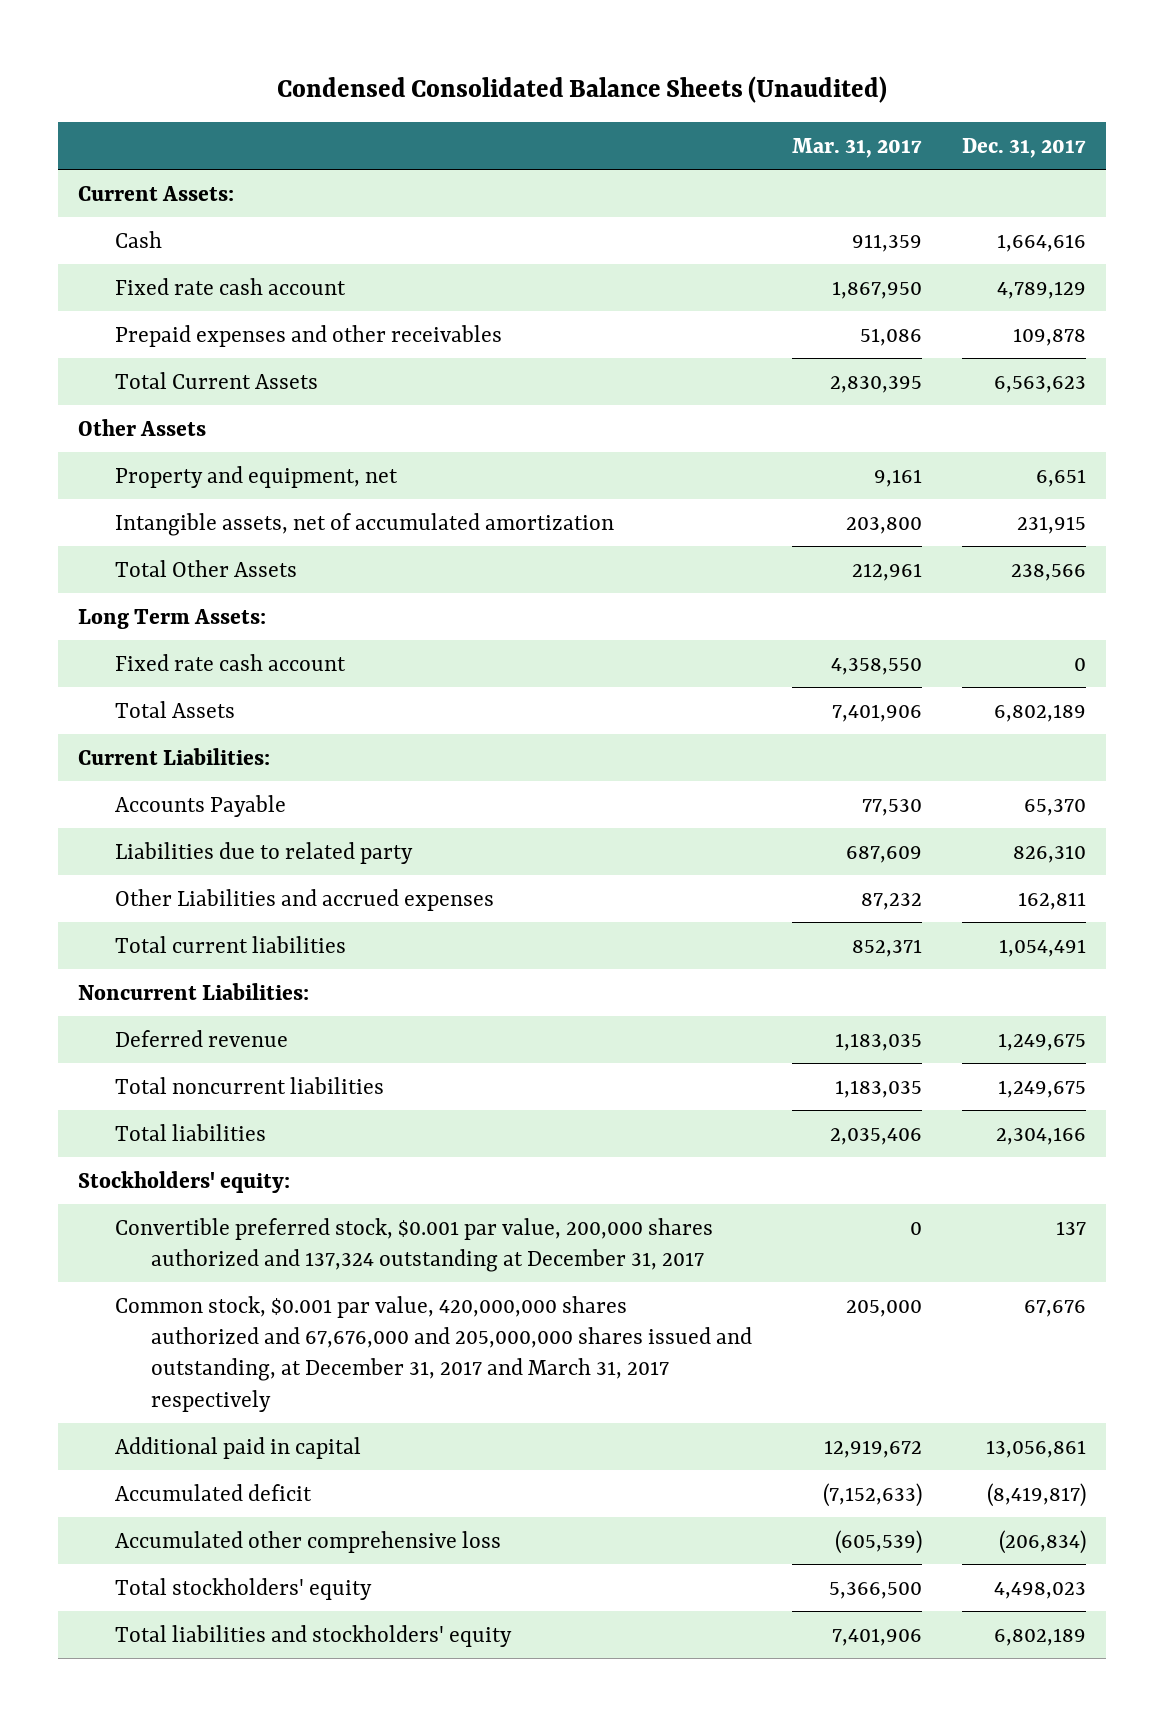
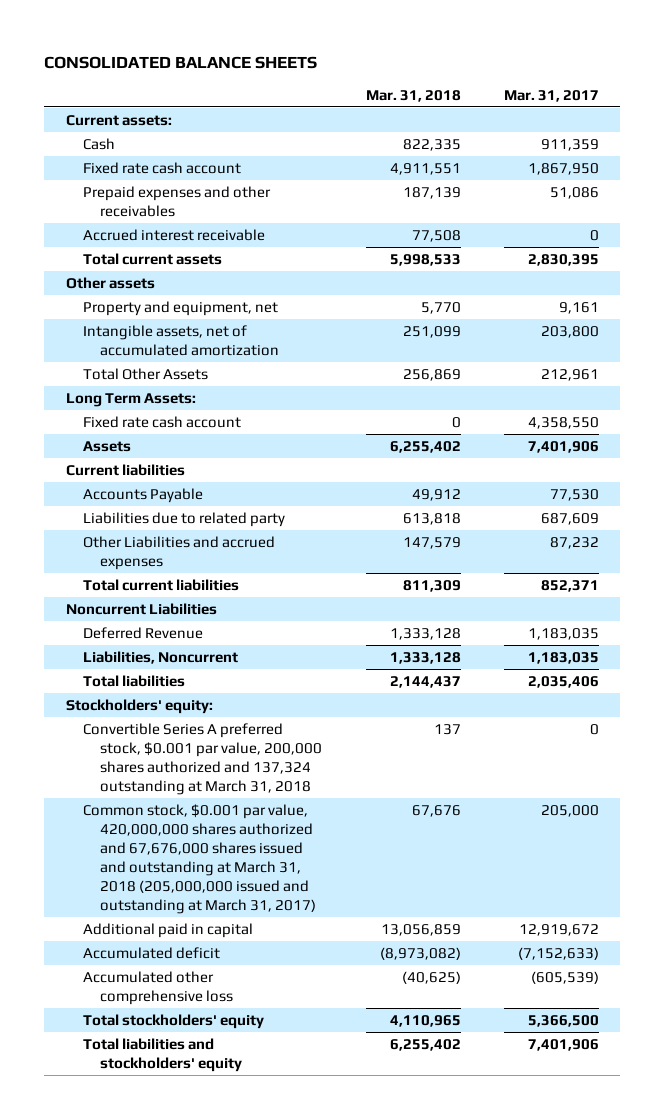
[277,76,888,104] Condensed Consolidated Balance Sheets (Unaudited) -> [44,55,318,69] CONSOLIDATED BALANCE SHEETS
[961,138,1086,159] Dec. 31, 2017 -> none
none -> [365,89,461,102] Mar. 31, 2018
[78,185,235,201] Current Assets: -> [66,114,173,126] Current assets:
none -> [83,228,266,241] Accrued interest receivable
[114,371,318,389] Total Current Assets -> [83,252,223,265] Total current assets
[78,418,207,436] Other Assets -> [66,276,156,289] Other assets
[114,700,235,718] Total Assets -> [83,440,132,452] Assets
[78,747,271,765] Current Liabilities: -> [66,463,186,476] Current liabilities
[78,982,310,1000] Noncurrent Liabilities: -> [66,602,218,615] Noncurrent Liabilities
[114,1029,288,1047] Deferred revenue -> [83,626,204,639] Deferred Revenue
[114,1076,384,1094] Total noncurrent liabilities -> [83,650,239,664] Liabilities, Noncurrent
[114,1217,713,1272] Convertible preferred stock, $0.001 par value, 200,000 shares authorized and 137,324 outstanding at December 31, 2017 -> [83,722,323,795] Convertible Series A preferred stock, $0.001 par value, 200,000 shares authorized and 137,324 outstanding at March 31, 2018
[114,1295,753,1412] Common stock, $0.001 par value, 420,000,000 shares authorized and 67,676,000 and 205,000,000 shares issued and outstanding, at December 31, 2017 and March 31, 2017 respectively -> [83,803,317,914] Common stock, $0.001 par value, 420,000,000 shares authorized and 67,676,000 shares issued and outstanding at March 31, 2018 (205,000,000 issued and outstanding at March 31, 2017)

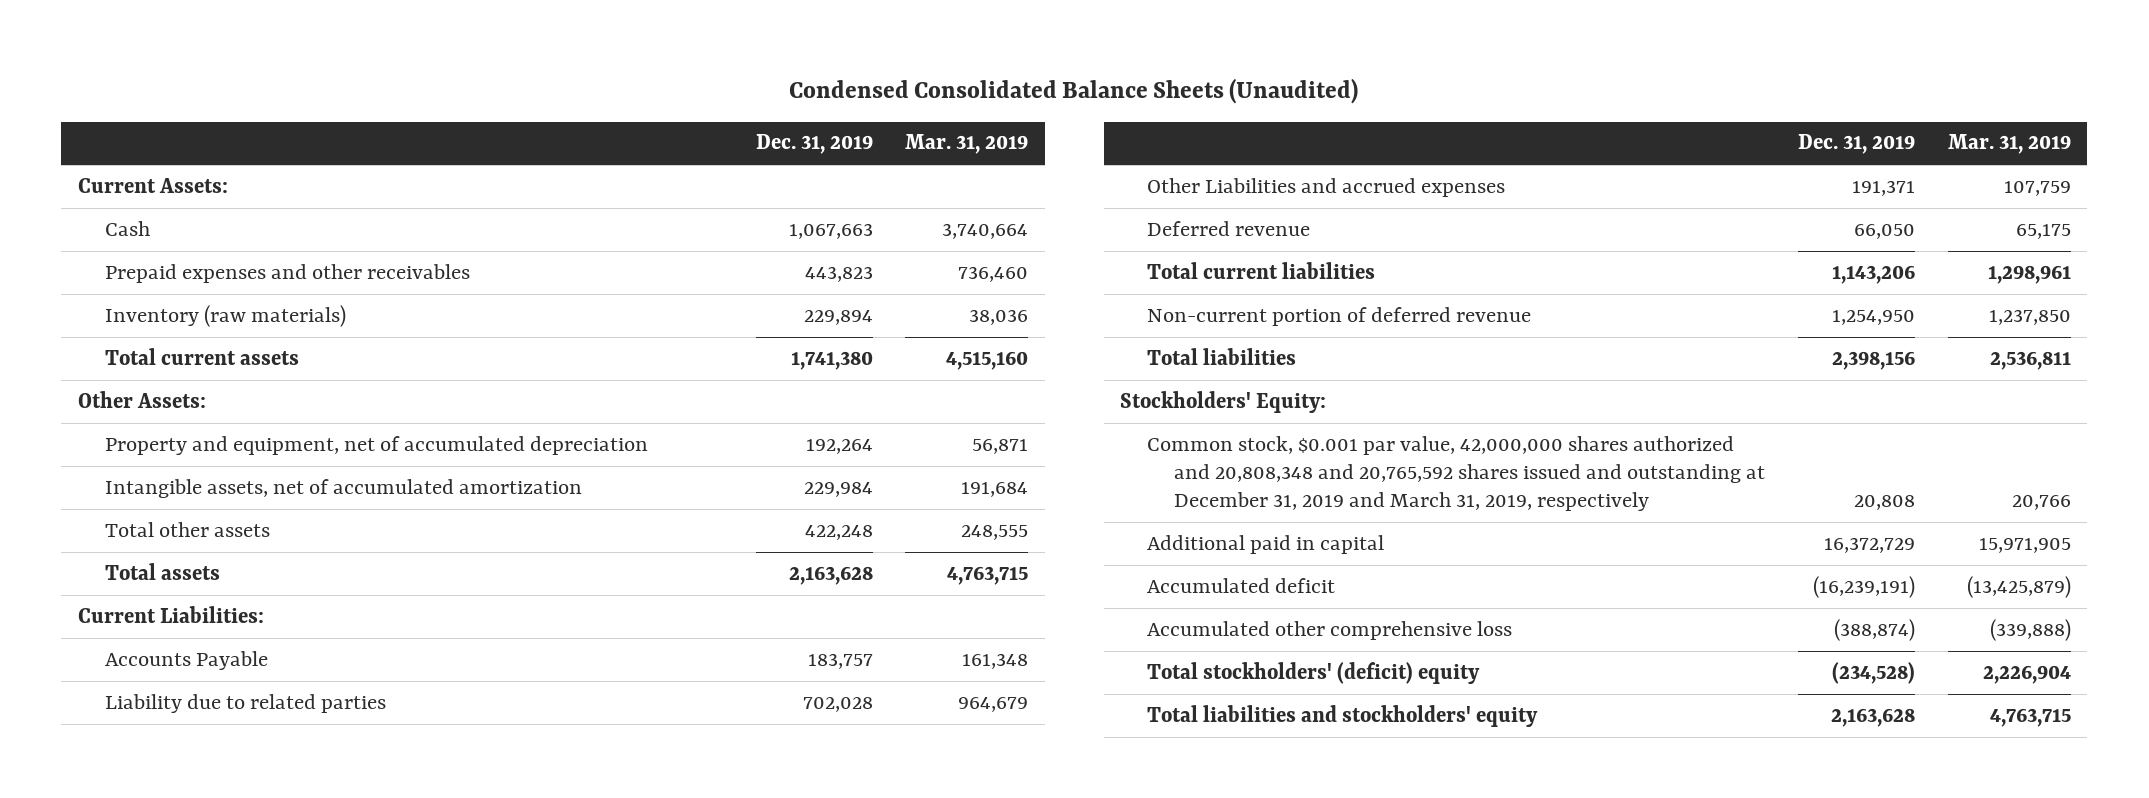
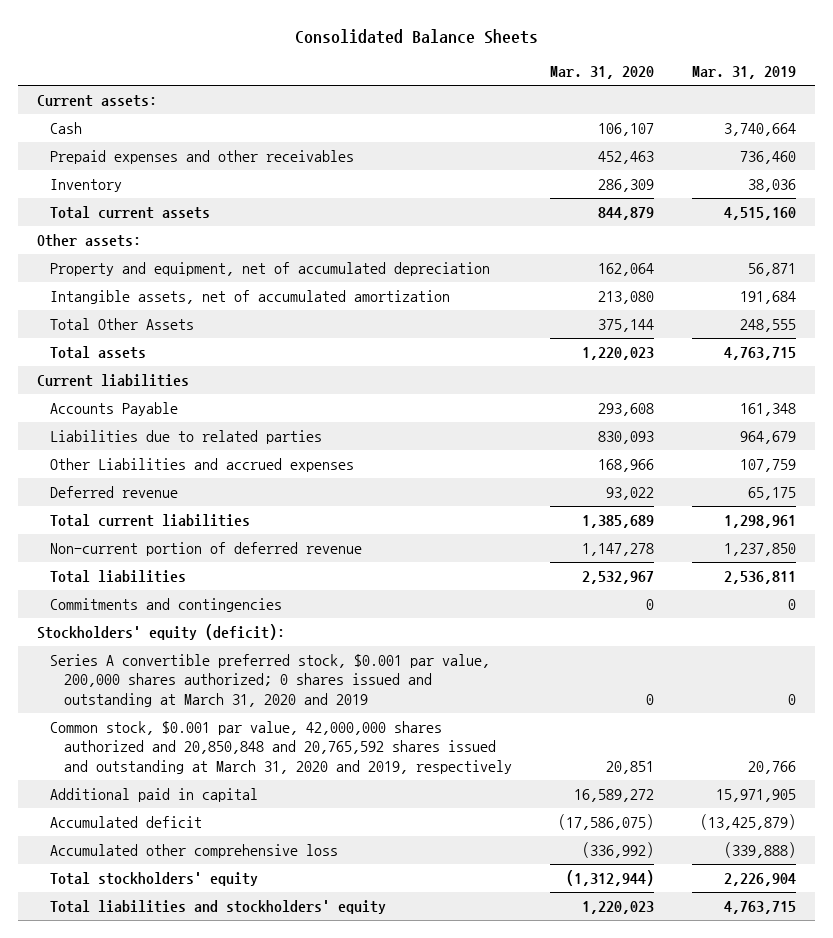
[789,77,1359,104] Condensed Consolidated Balance Sheets (Unaudited) -> [294,29,538,45] Consolidated Balance Sheets
[755,134,873,155] Dec. 31, 2019 -> none
none -> [549,66,654,80] Mar. 31, 2020
[77,177,228,193] Current Assets: -> [37,94,158,107] Current assets:
[104,304,346,327] Inventory (raw materials) -> [50,178,123,192] Inventory
[77,390,206,408] Other Assets: -> [37,233,142,247] Other assets:
[104,521,270,537] Total other assets -> [50,317,195,330] Total Other Assets
[77,605,264,623] Current Liabilities: -> [37,373,190,387] Current liabilities
[104,693,386,713] Liability due to related parties -> [50,429,323,444] Liabilities due to related parties
none -> [50,597,283,612] Commitments and contingencies
[1120,390,1327,413] Stockholders' Equity: -> [37,623,286,640] Stockholders' equity (deficit):
none -> [50,653,491,707] Series A convertible preferred stock, $0.001 par value, 200,000 shares authorized; 0 shares issued and outstanding at March 31, 2020 and 2019
[1147,435,1766,512] Common stock, $0.001 par value, 42,000,000 shares authorized and 20,808,348 and 20,765,592 shares issued and outstanding at December 31, 2019 and March 31, 2019, respectively -> [50,720,512,774] Common stock, $0.001 par value, 42,000,000 shares authorized and 20,850,848 and 20,765,592 shares issued and outstanding at March 31, 2020 and 2019, respectively
[1147,661,1481,684] Total stockholders' (deficit) equity -> [50,871,259,886] Total stockholders' equity

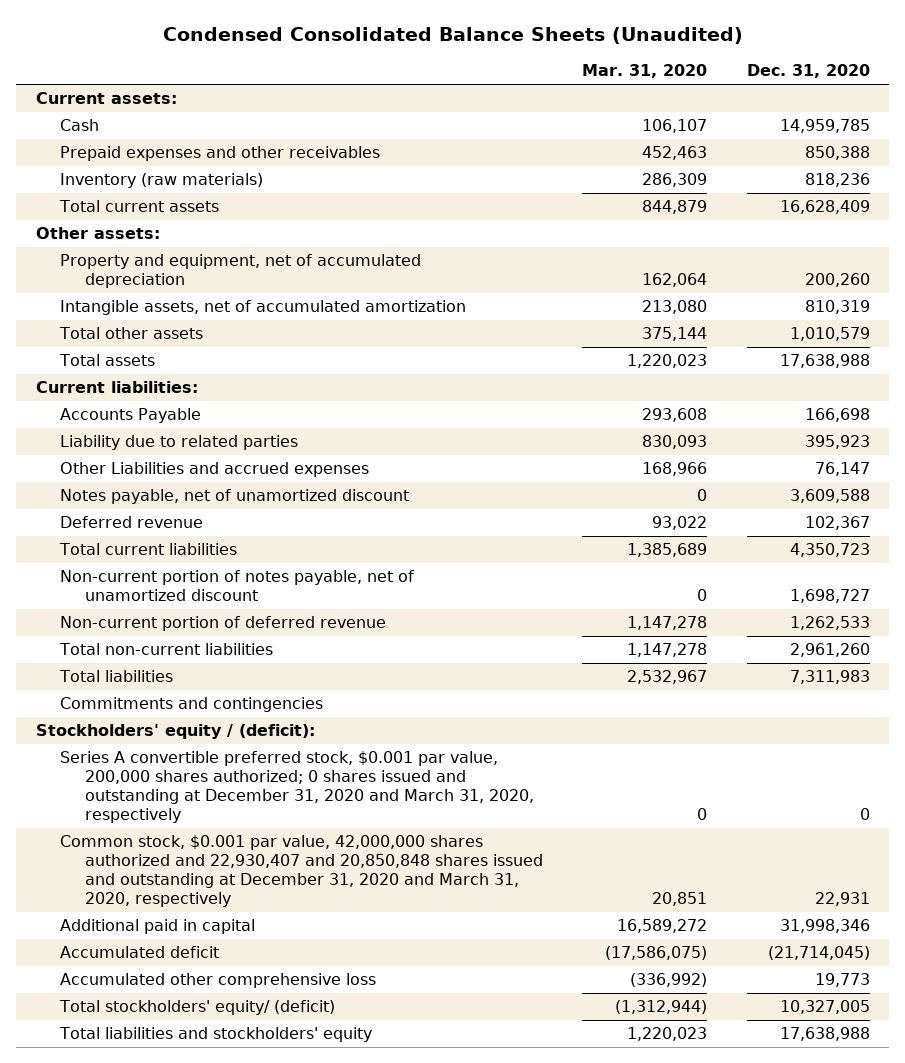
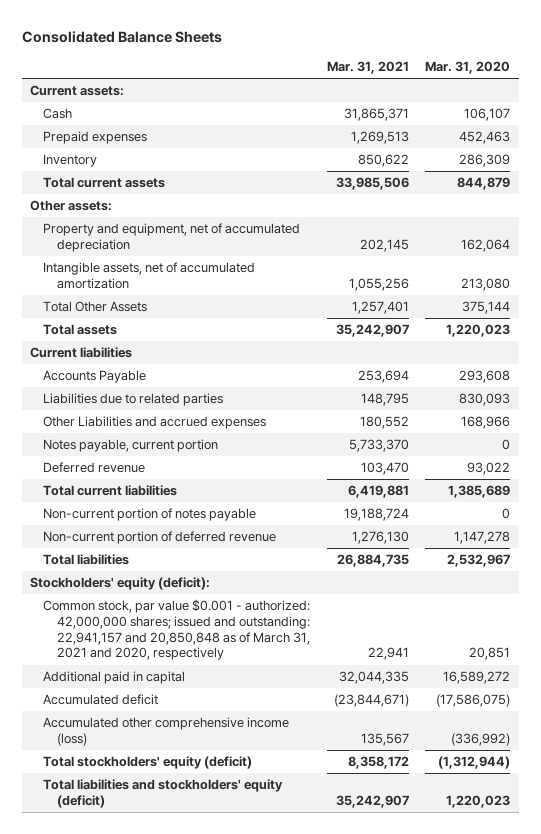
[162,26,743,44] Condensed Consolidated Balance Sheets (Unaudited) -> [22,30,223,43] Consolidated Balance Sheets
[746,64,870,79] Dec. 31, 2020 -> none
none -> [326,60,409,74] Mar. 31, 2021
[60,146,381,162] Prepaid expenses and other receivables -> [43,131,148,145] Prepaid expenses
[60,173,264,189] Inventory (raw materials) -> [43,154,98,168] Inventory
[59,327,204,340] Total other assets -> [43,301,148,313] Total Other Assets
[35,381,198,394] Current liabilities: -> [30,347,133,359] Current liabilities
[60,435,299,451] Liability due to related parties -> [43,393,224,407] Liabilities due to related parties
[60,489,410,505] Notes payable, net of unamortized discount -> [43,439,219,453] Notes payable, current portion
[60,570,415,602] Non-current portion of notes payable, net of unamortized discount -> [43,508,257,522] Non-current portion of notes payable
[59,643,274,656] Total non-current liabilities -> none
[60,697,324,713] Commitments and contingencies -> none
[60,751,534,824] Series A convertible preferred stock, $0.001 par value, 200,000 shares authorized; 0 shares issued and outstanding at December 31, 2020 and March 31, 2020, respectively -> none
[35,724,315,740] Stockholders' equity / (deficit): -> [30,577,211,591] Stockholders' equity (deficit):
[60,835,543,908] Common stock, $0.001 par value, 42,000,000 shares authorized and 22,930,407 and 20,850,848 shares issued and outstanding at December 31, 2020 and March 31, 2020, respectively -> [43,599,311,661] Common stock, par value $0.001 - authorized: 42,000,000 shares; issued and outstanding: 22,941,157 and 20,850,848 as of March 31, 2021 and 2020, respectively
[60,973,377,989] Accumulated other comprehensive loss -> [43,717,290,746] Accumulated other comprehensive income (loss)
[59,1000,336,1016] Total stockholders' equity/ (deficit) -> [43,756,253,770] Total stockholders' equity (deficit)
[59,1027,373,1043] Total liabilities and stockholders' equity -> [43,779,284,808] Total liabilities and stockholders' equity (deficit)

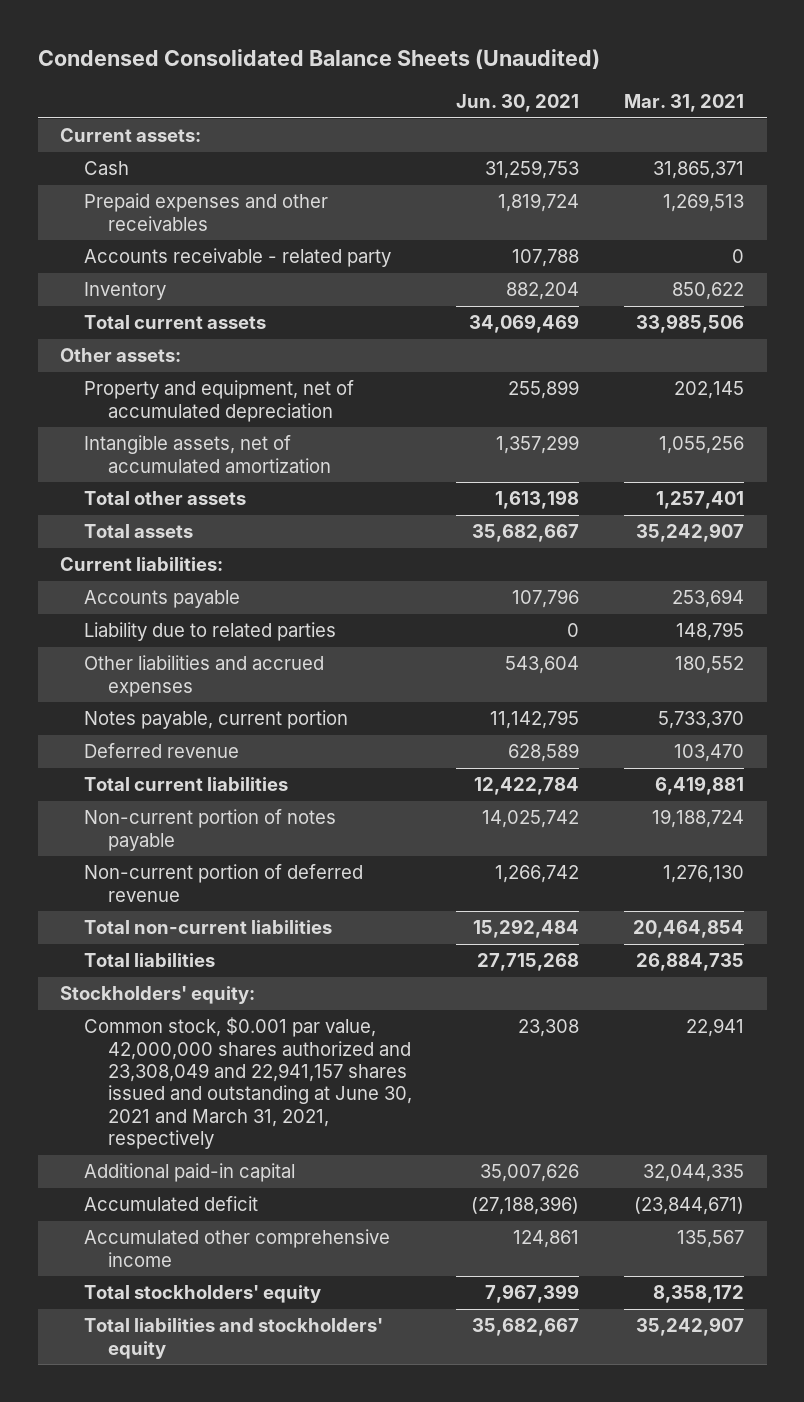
[22,30,223,43] Consolidated Balance Sheets -> [37,49,600,70] Condensed Consolidated Balance Sheets (Unaudited)
[425,60,511,74] Mar. 31, 2020 -> none
none -> [456,94,580,113] Jun. 30, 2021
[43,131,148,145] Prepaid expenses -> [83,193,328,231] Prepaid expenses and other receivables
none -> [83,248,391,268] Accounts receivable - related party
[43,301,148,313] Total Other Assets -> [83,491,246,506] Total other assets
[30,347,133,359] Current liabilities -> [60,557,224,572] Current liabilities:
[43,370,147,384] Accounts Payable -> [83,590,240,609] Accounts payable
[43,393,224,407] Liabilities due to related parties -> [83,622,336,642] Liability due to related parties
[43,416,267,430] Other Liabilities and accrued expenses -> [83,655,324,697] Other liabilities and accrued expenses
none -> [83,920,332,935] Total non-current liabilities
[30,577,211,591] Stockholders' equity (deficit): -> [60,986,256,1005] Stockholders' equity:
[43,599,311,661] Common stock, par value $0.001 - authorized: 42,000,000 shares; issued and outstanding: 22,941,157 and 20,850,848 as of March 31, 2021 and 2020, respectively -> [83,1017,412,1150] Common stock, $0.001 par value, 42,000,000 shares authorized and 23,308,049 and 22,941,157 shares issued and outstanding at June 30, 2021 and March 31, 2021, respectively
[43,671,186,685] Additional paid in capital -> [83,1163,295,1183] Additional paid-in capital
[43,717,290,746] Accumulated other comprehensive income (loss) -> [83,1229,390,1267] Accumulated other comprehensive income
[43,756,253,770] Total stockholders' equity (deficit) -> [83,1285,321,1304] Total stockholders' equity
[43,779,284,808] Total liabilities and stockholders' equity (deficit) -> [83,1318,383,1359] Total liabilities and stockholders' equity

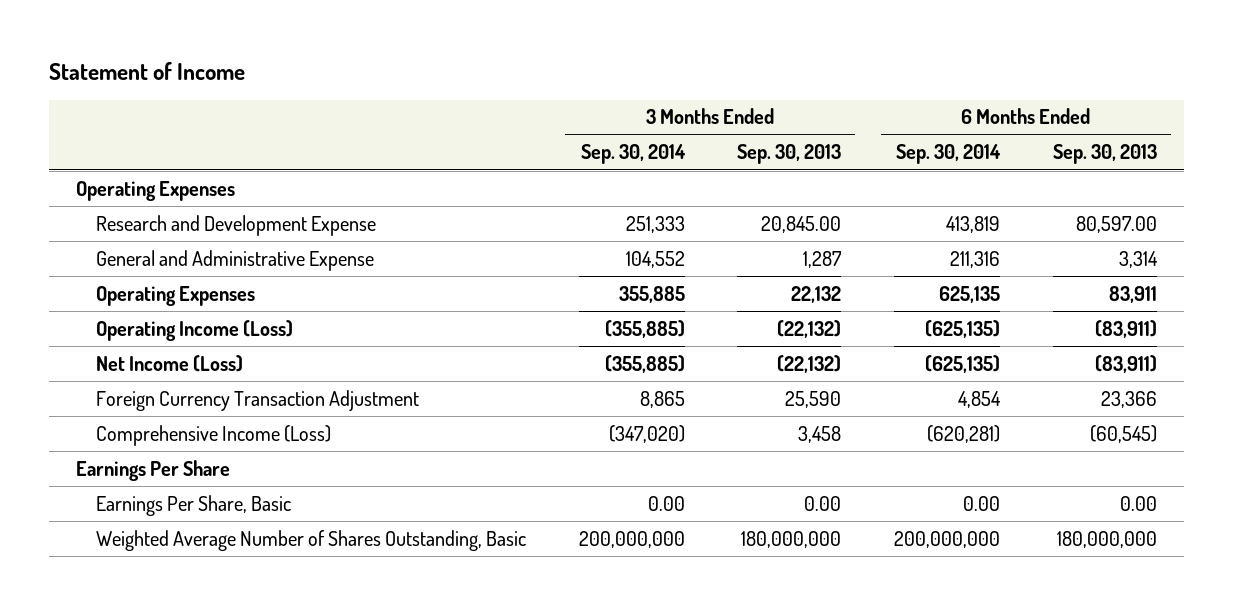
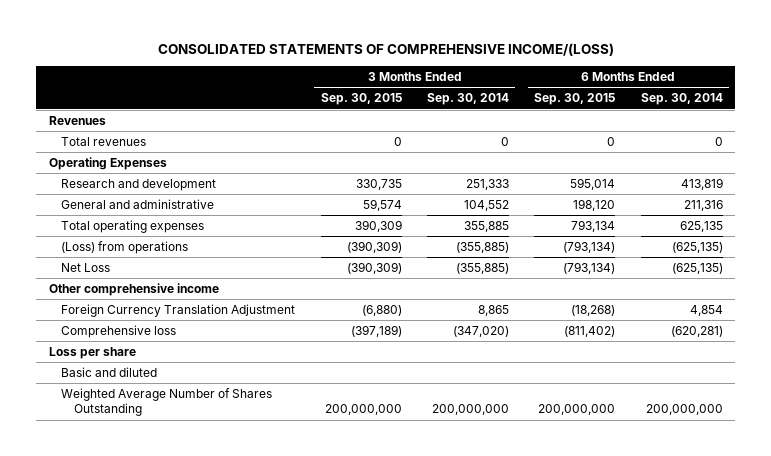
[49,61,246,80] Statement of Income -> [157,43,614,57] CONSOLIDATED STATEMENTS OF COMPREHENSIVE INCOME/(LOSS)
[737,144,842,165] Sep. 30, 2013 -> none
[1053,144,1158,165] Sep. 30, 2013 -> none
none -> [320,93,402,106] Sep. 30, 2015
none -> [534,93,616,106] Sep. 30, 2015
none -> [48,115,106,125] Revenues
none -> [61,136,147,146] Total revenues
[95,494,291,516] Earnings Per Share, Basic -> none
[95,214,376,236] Research and Development Expense -> [61,178,217,191] Research and development
[95,249,374,271] General and Administrative Expense -> [61,198,215,209] General and administrative
[95,285,255,306] Operating Expenses -> [61,219,205,233] Total operating expenses
[95,319,293,341] Operating Income (Loss) -> [61,240,189,254] (Loss) from operations
[95,354,243,372] Net Income (Loss) -> [61,262,111,272] Net Loss
none -> [48,282,219,296] Other comprehensive income
[95,389,419,411] Foreign Currency Transaction Adjustment -> [61,303,296,317] Foreign Currency Translation Adjustment
[95,424,331,446] Comprehensive Income (Loss) -> [61,324,177,338] Comprehensive loss
[75,459,230,481] Earnings Per Share -> [48,346,136,359] Loss per share
none -> [61,366,158,377] Basic and diluted
[95,529,526,551] Weighted Average Number of Shares Outstanding, Basic -> [61,387,273,417] Weighted Average Number of Shares Outstanding

